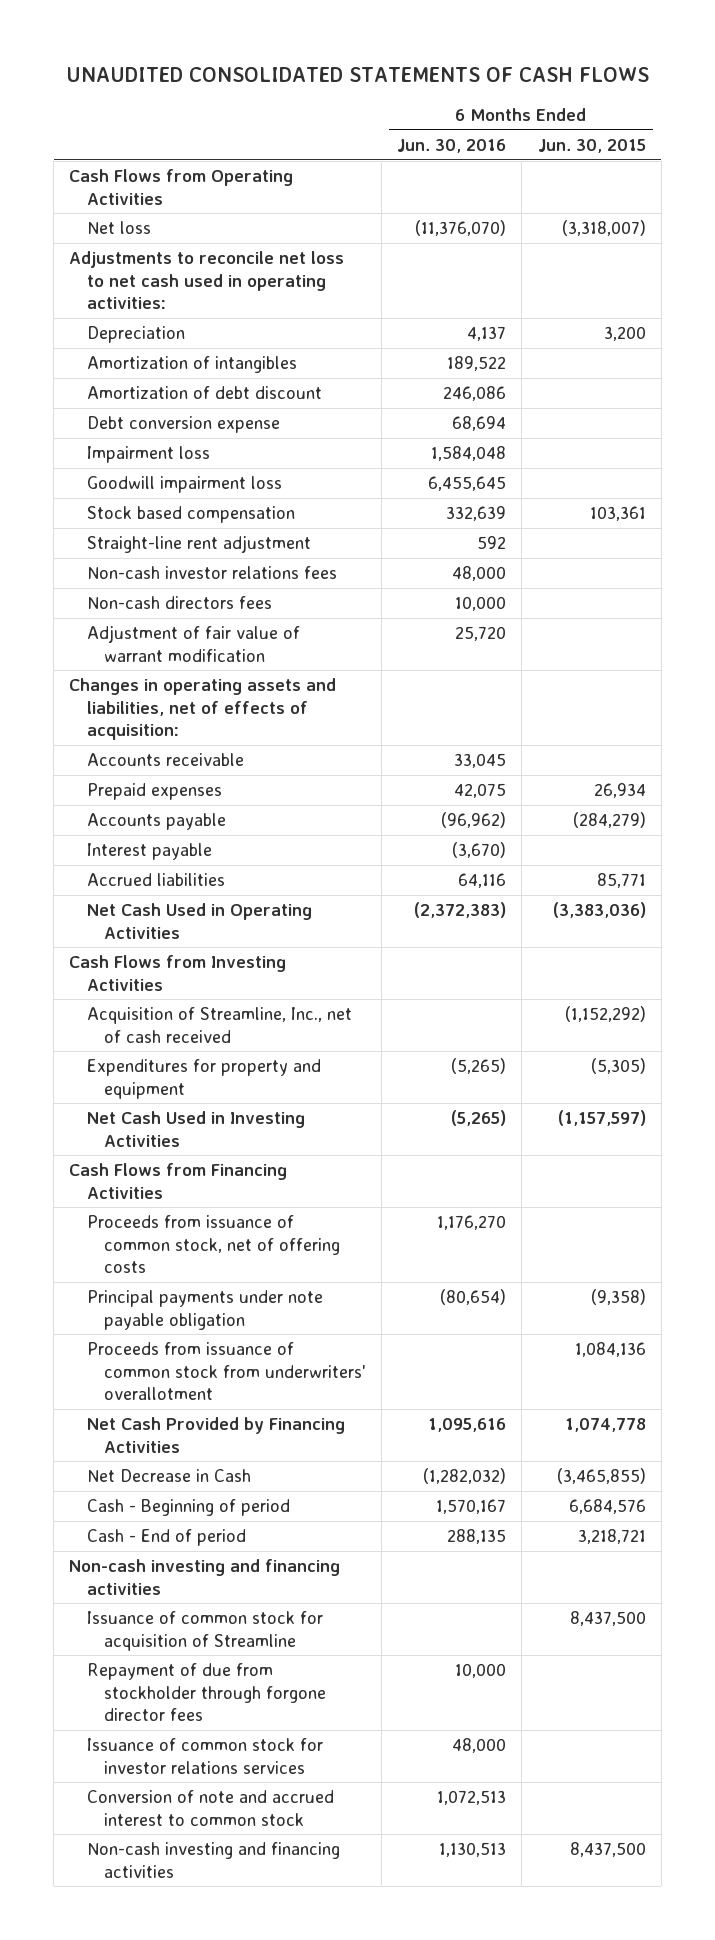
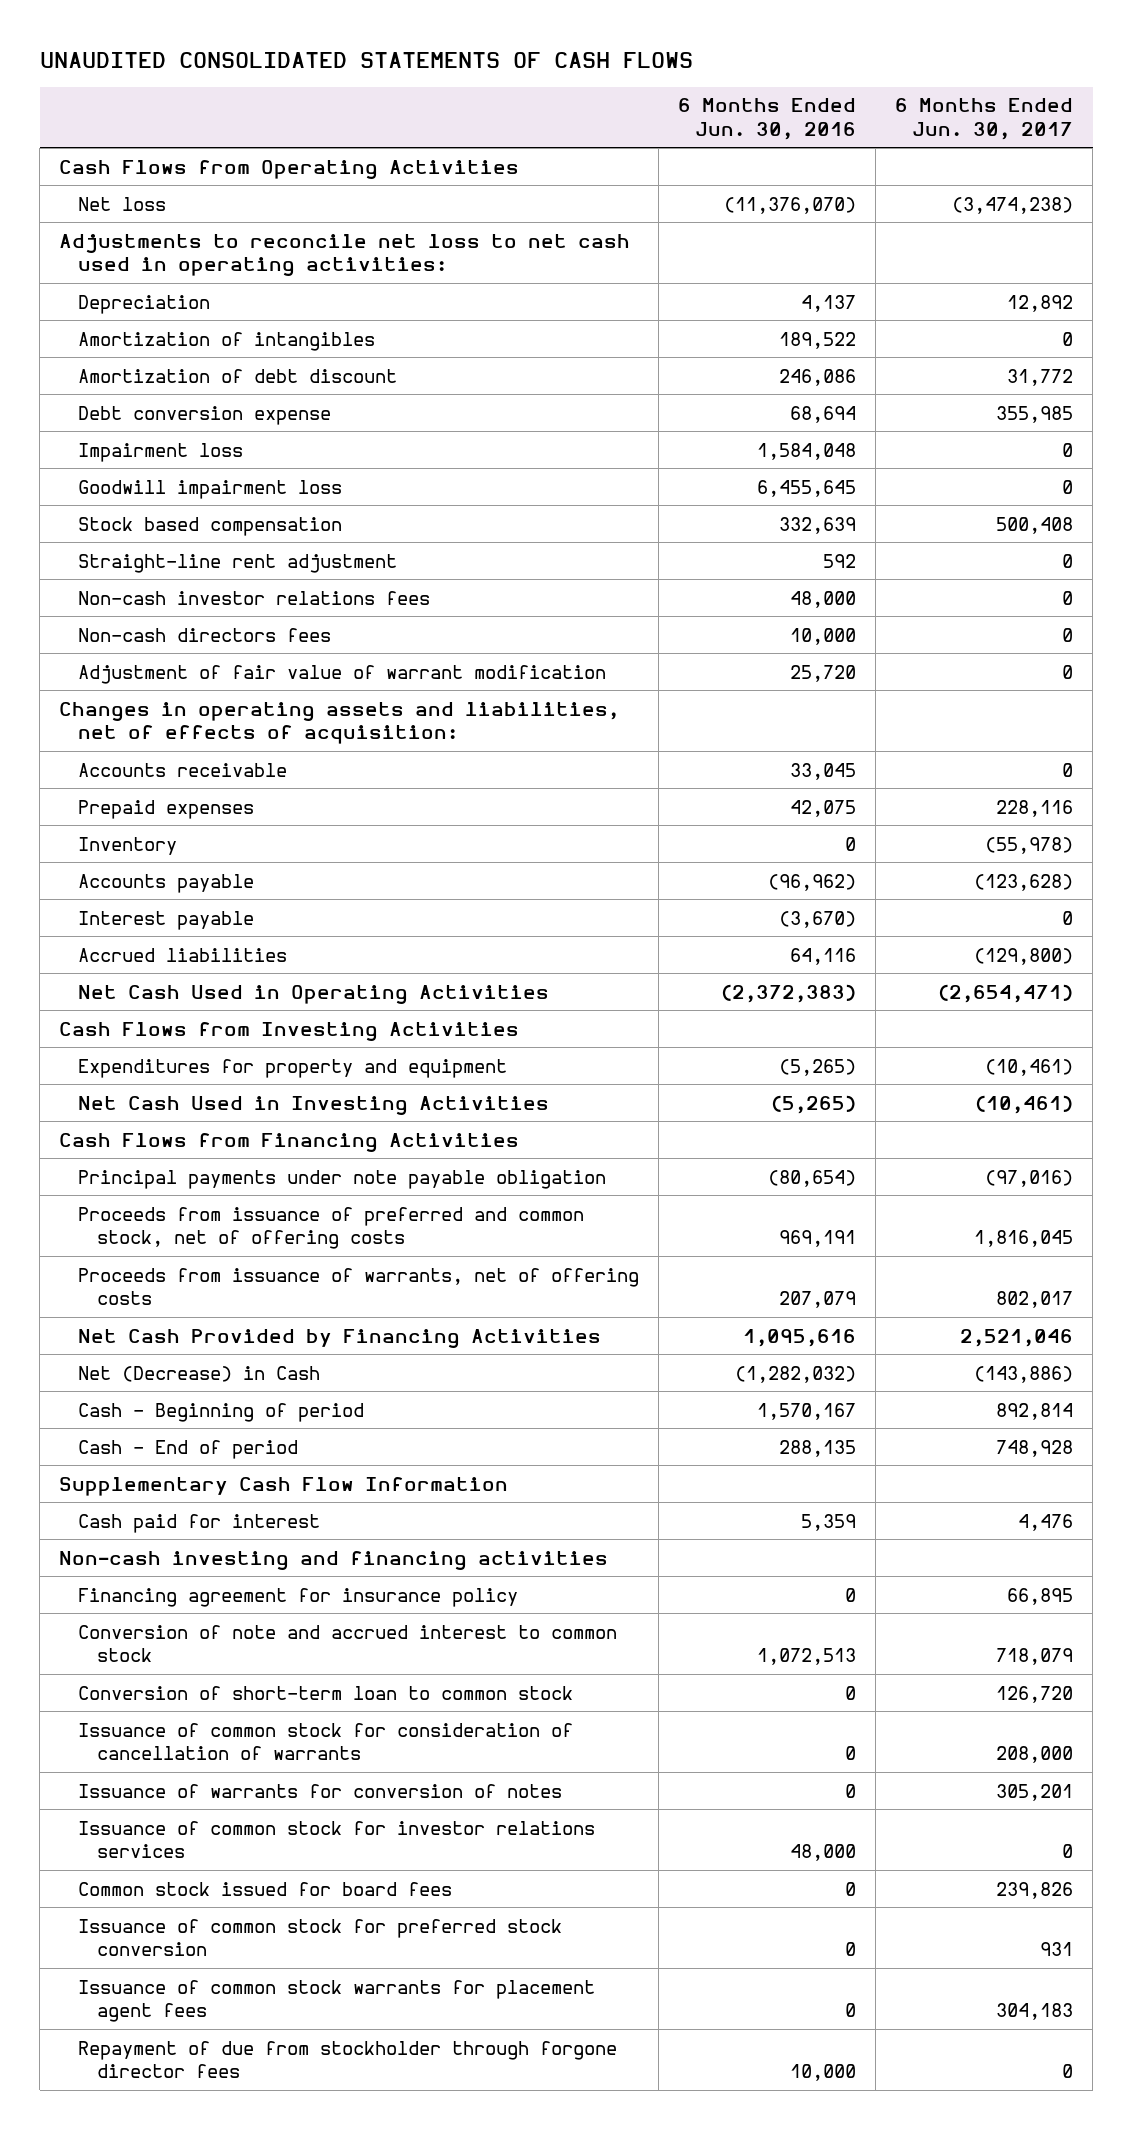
[537,138,646,153] Jun. 30, 2015 -> none
none -> [895,98,1074,140] 6 Months Ended Jun. 30, 2017
none -> [78,836,178,855] Inventory
[86,1007,352,1043] Acquisition of Streamline, Inc., net of cash received -> none
[86,1215,340,1274] Proceeds from issuance of common stock, net of offering costs -> none
[86,1342,366,1401] Proceeds from issuance of common stock from underwriters' overallotment -> none
none -> [78,1206,585,1250] Proceeds from issuance of preferred and common stock, net of offering costs
none -> [78,1267,640,1306] Proceeds from issuance of warrants, net of offering costs
[86,1469,251,1483] Net Decrease in Cash -> [78,1365,321,1382] Net (Decrease) in Cash
none -> [59,1476,509,1496] Supplementary Cash Flow Information
none -> [78,1513,321,1533] Cash paid for interest
[86,1611,323,1651] Issuance of common stock for acquisition of Streamline -> none
none -> [78,1587,519,1607] Financing agreement for insurance policy
[86,1842,340,1878] Non-cash investing and financing activities -> none
none -> [78,1685,574,1700] Conversion of short-term loan to common stock
none -> [78,1722,574,1761] Issuance of common stock for consideration of cancellation of warrants
none -> [78,1783,563,1798] Issuance of warrants for conversion of notes
[86,1738,323,1774] Issuance of common stock for investor relations services -> [78,1820,596,1859] Issuance of common stock for investor relations services
none -> [78,1881,453,1896] Common stock issued for board fees
none -> [78,1918,563,1957] Issuance of common stock for preferred stock conversion
none -> [78,1979,596,2023] Issuance of common stock warrants for placement agent fees
[86,1663,326,1722] Repayment of due from stockholder through forgone director fees -> [78,2040,618,2079] Repayment of due from stockholder through forgone director fees

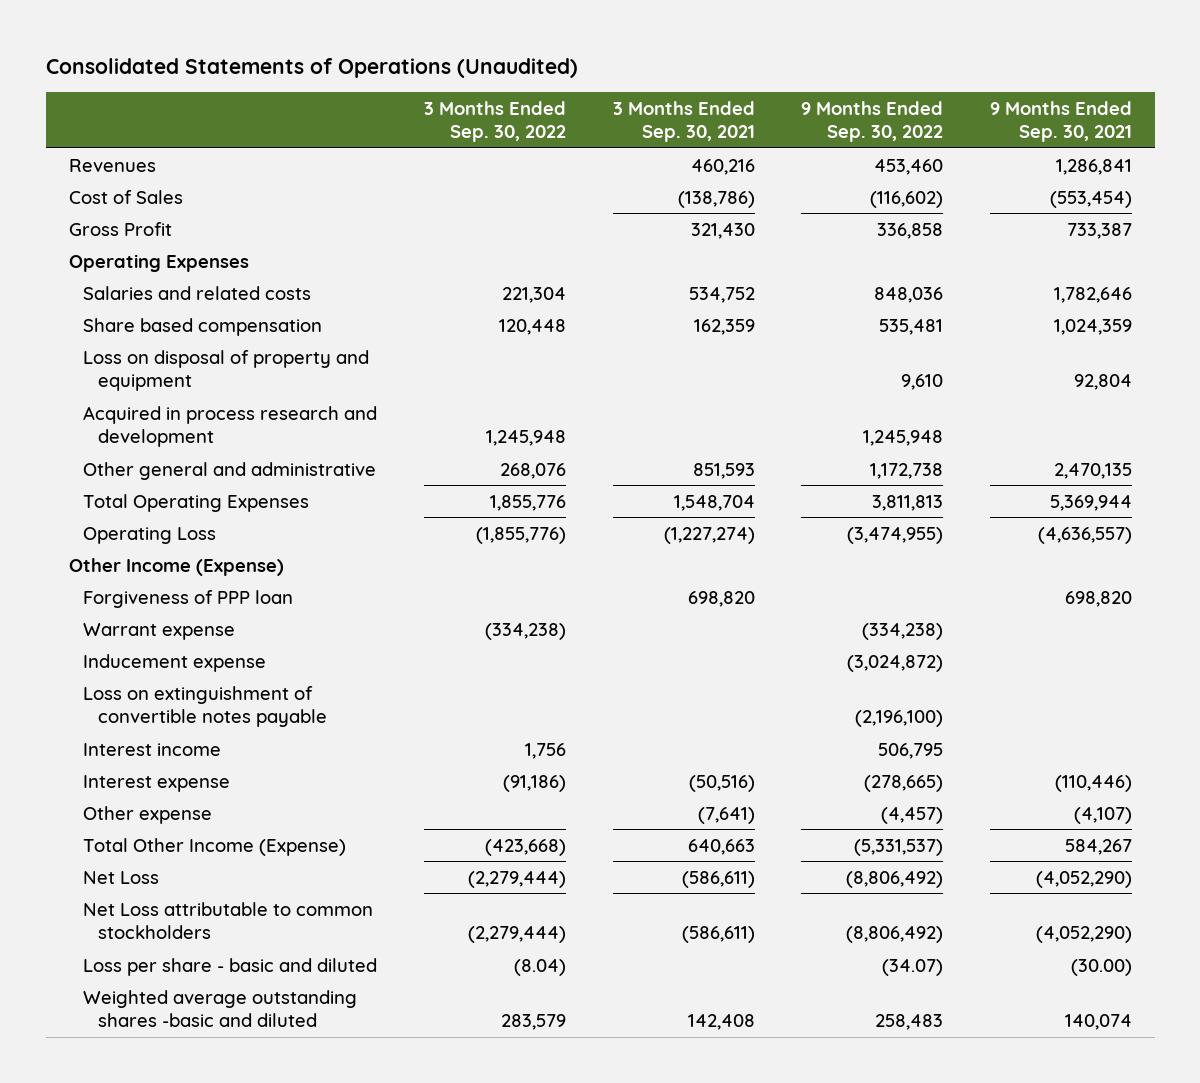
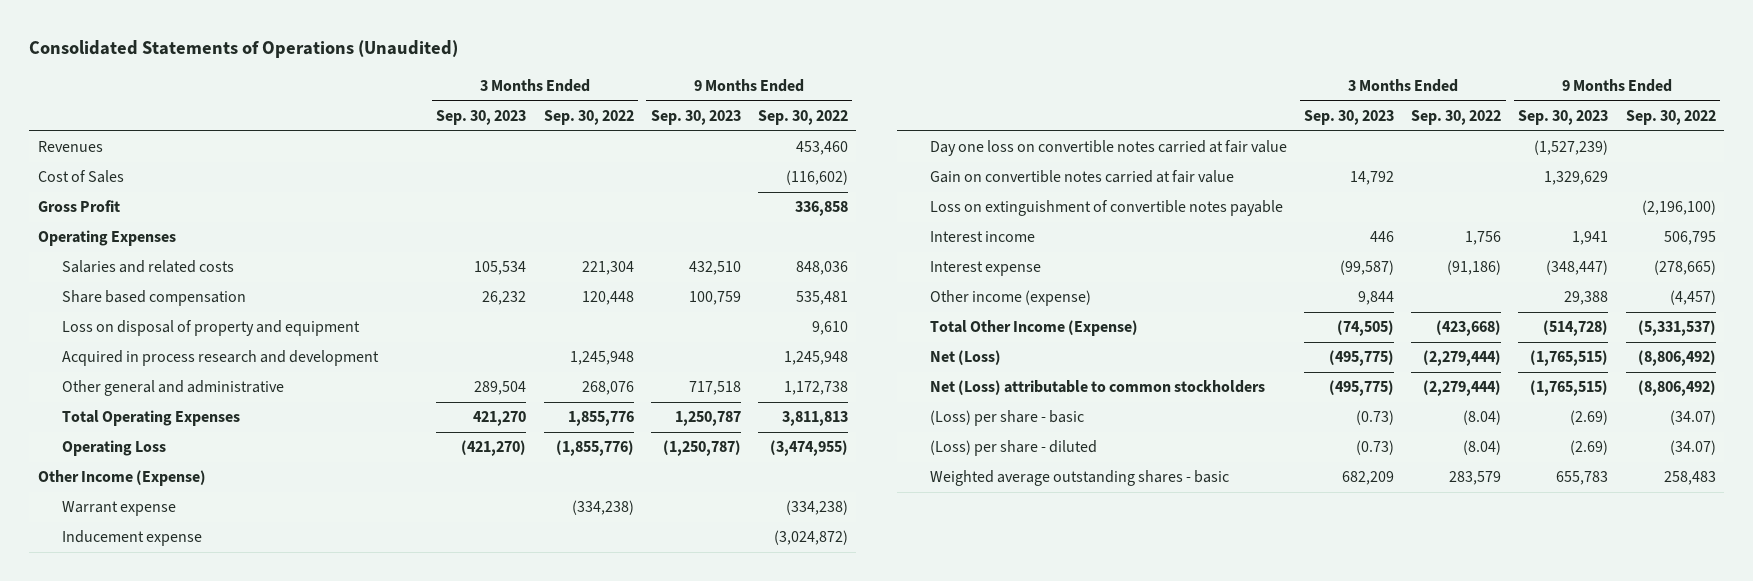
[612,100,755,143] 3 Months Ended Sep. 30, 2021 -> none
[989,100,1132,143] 9 Months Ended Sep. 30, 2021 -> none
none -> [436,109,527,125] Sep. 30, 2023
none -> [650,109,741,125] Sep. 30, 2023
[83,589,294,608] Forgiveness of PPP loan -> none
none -> [930,140,1288,157] Day one loss on convertible notes carried at fair value
none -> [930,170,1235,184] Gain on convertible notes carried at fair value
[83,805,213,824] Other expense -> [930,290,1092,307] Other income (expense)
[83,870,160,884] Net Loss -> [930,350,1002,366] Net (Loss)
[83,901,374,940] Net Loss attributable to common stockholders -> [930,380,1266,396] Net (Loss) attributable to common stockholders
[83,957,378,976] Loss per share - basic and diluted -> [930,410,1085,427] (Loss) per share - basic
none -> [930,440,1098,457] (Loss) per share - diluted
[83,989,358,1028] Weighted average outstanding shares -basic and diluted -> [930,470,1230,487] Weighted average outstanding shares - basic

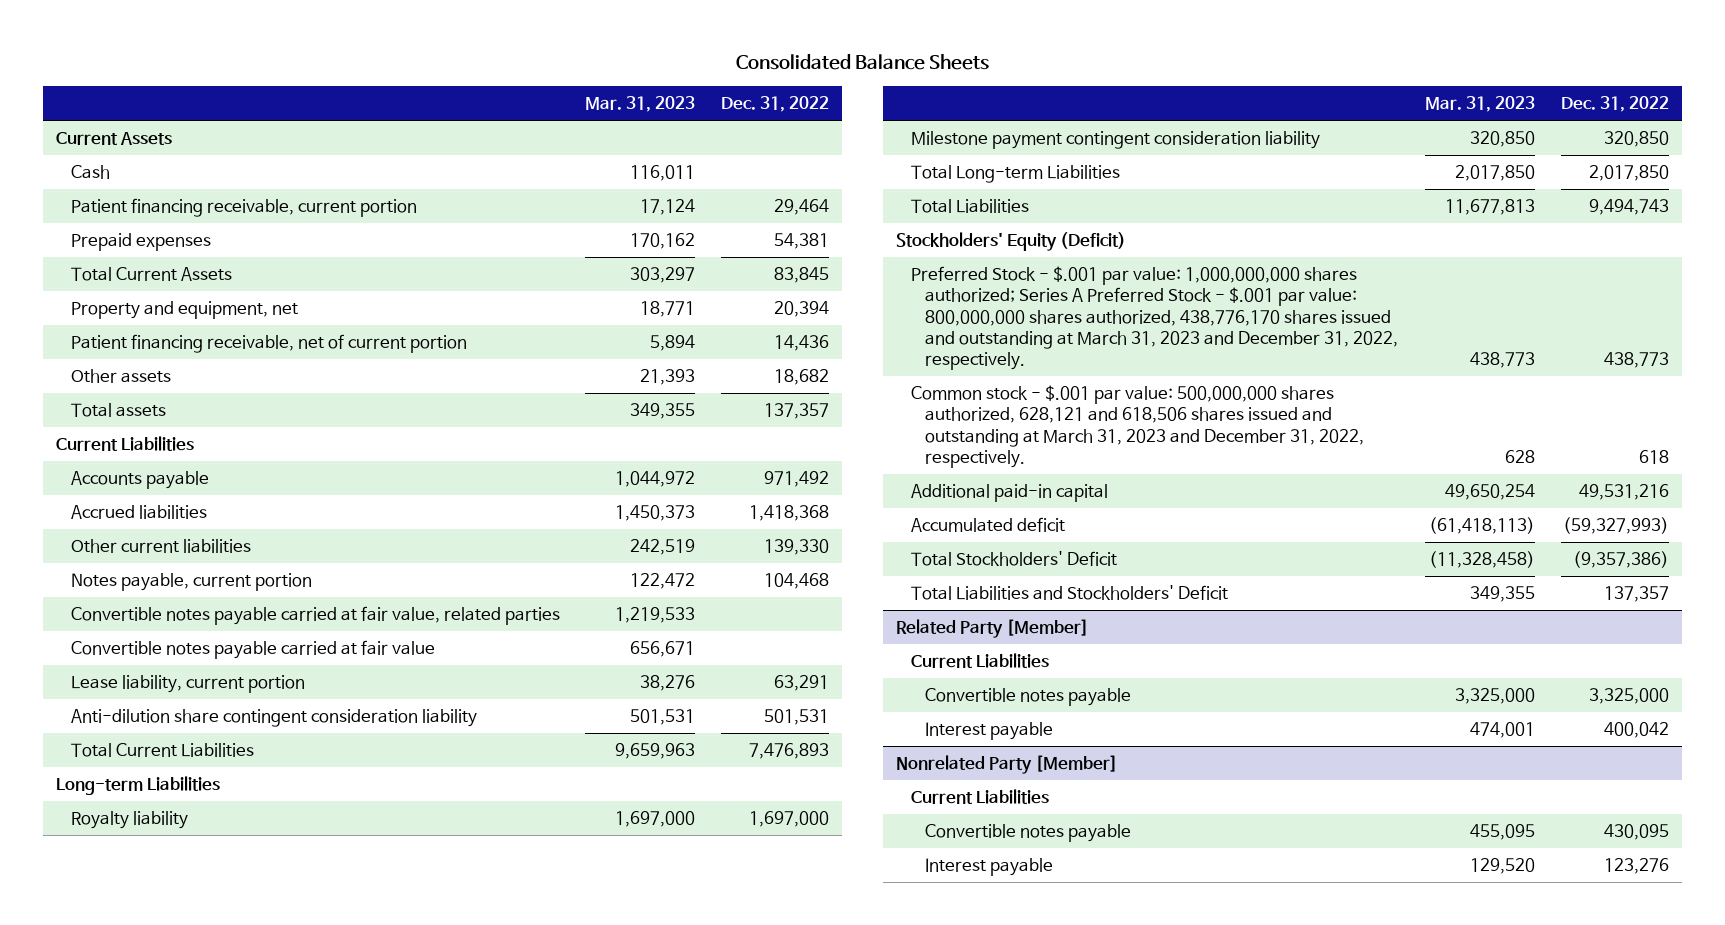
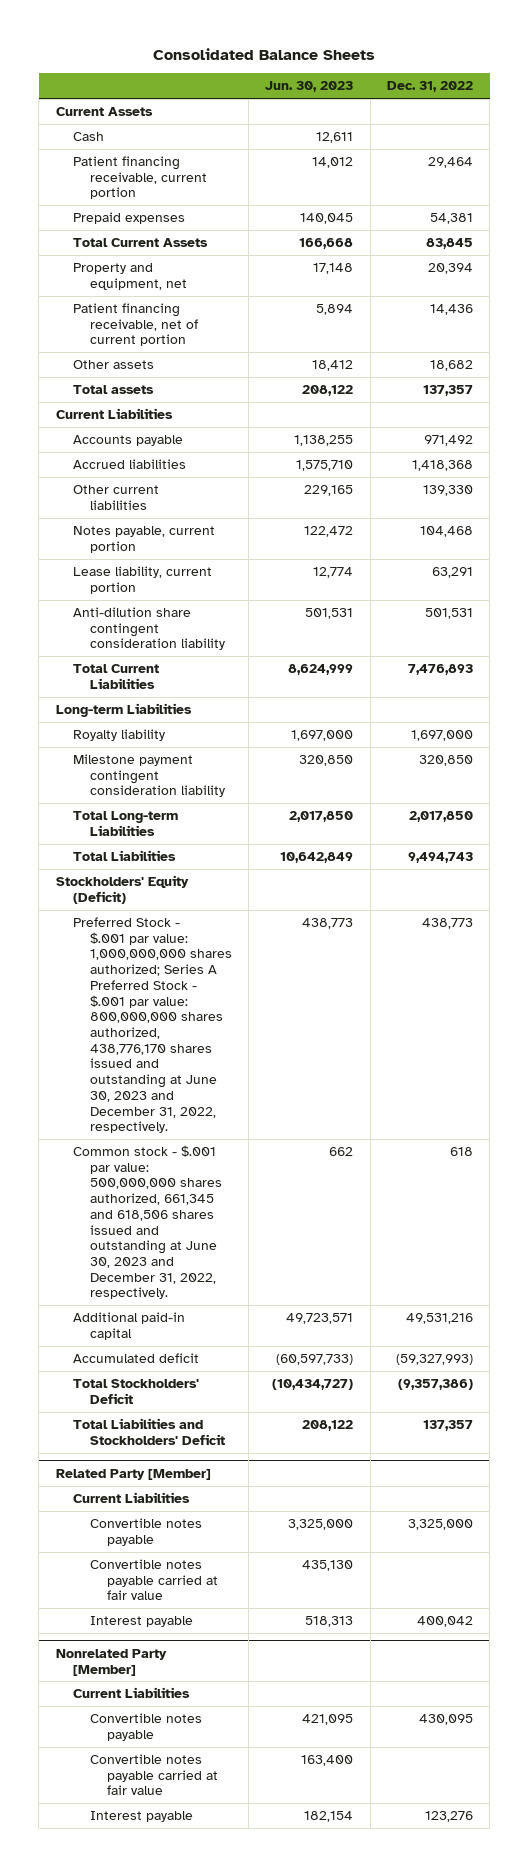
[585,95,696,112] Mar. 31, 2023 -> none
none -> [265,81,354,93] Jun. 30, 2023
[70,606,560,626] Convertible notes payable carried at fair value, related parties -> none
[70,640,435,660] Convertible notes payable carried at fair value -> none
[910,266,1399,370] Preferred Stock - $.001 par value: 1,000,000,000 shares authorized; Series A Preferred Stock - $.001 par value: 800,000,000 shares authorized, 438,776,170 shares issued and outstanding at March 31, 2023 and December 31, 2022, respectively. -> [72,917,232,1134] Preferred Stock - $.001 par value: 1,000,000,000 shares authorized; Series A Preferred Stock - $.001 par value: 800,000,000 shares authorized, 438,776,170 shares issued and outstanding at June 30, 2023 and December 31, 2022, respectively.
[910,385,1365,468] Common stock - $.001 par value: 500,000,000 shares authorized, 628,121 and 618,506 shares issued and outstanding at March 31, 2023 and December 31, 2022, respectively. -> [72,1145,222,1300] Common stock - $.001 par value: 500,000,000 shares authorized, 661,345 and 618,506 shares issued and outstanding at June 30, 2023 and December 31, 2022, respectively.
none -> [89,1559,218,1601] Convertible notes payable carried at fair value
none -> [89,1754,218,1796] Convertible notes payable carried at fair value

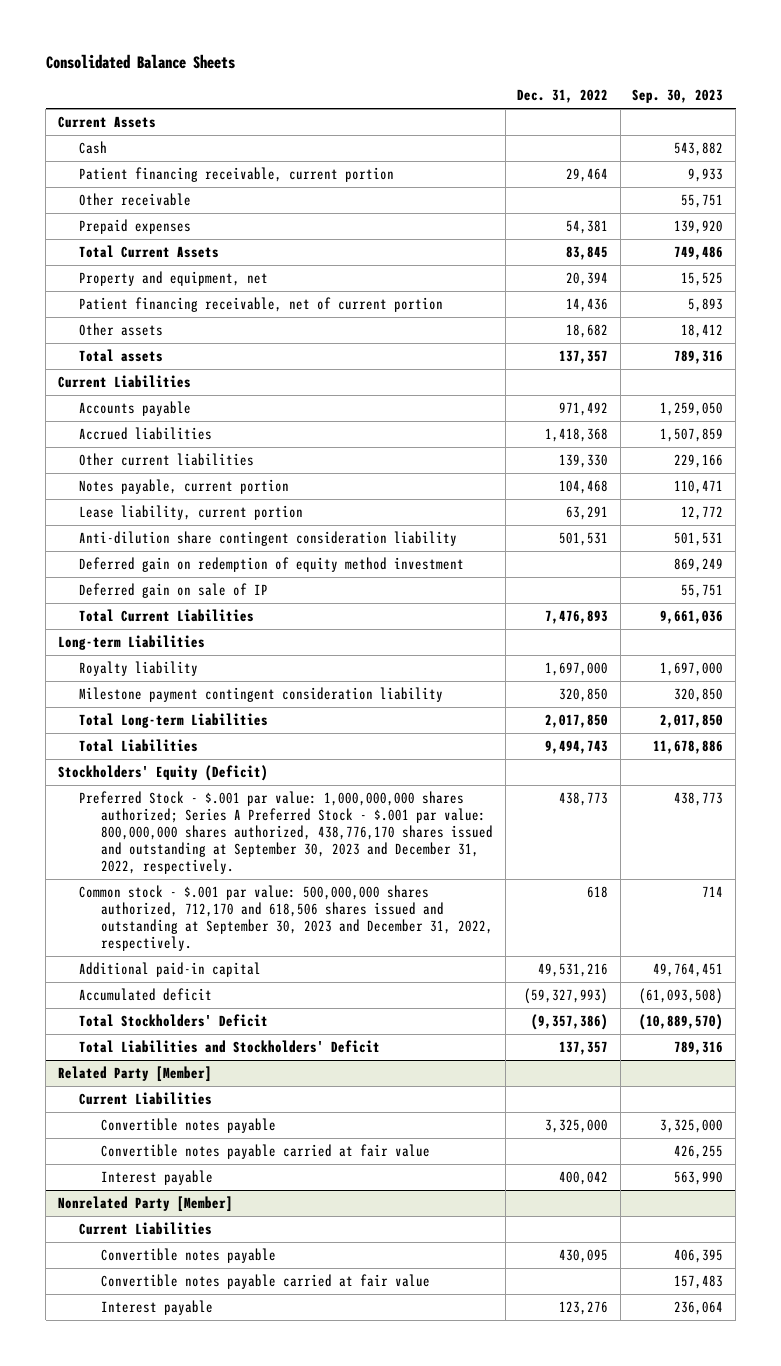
[265,81,354,93] Jun. 30, 2023 -> none
none -> [632,89,724,104] Sep. 30, 2023
none -> [79,192,192,206] Other receivable
none -> [79,556,465,572] Deferred gain on redemption of equity method investment
none -> [79,582,269,598] Deferred gain on sale of IP
[72,917,232,1134] Preferred Stock - $.001 par value: 1,000,000,000 shares authorized; Series A Preferred Stock - $.001 par value: 800,000,000 shares authorized, 438,776,170 shares issued and outstanding at June 30, 2023 and December 31, 2022, respectively. -> [79,790,494,875] Preferred Stock - $.001 par value: 1,000,000,000 shares authorized; Series A Preferred Stock - $.001 par value: 800,000,000 shares authorized, 438,776,170 shares issued and outstanding at September 30, 2023 and December 31, 2022, respectively.
[72,1145,222,1300] Common stock - $.001 par value: 500,000,000 shares authorized, 661,345 and 618,506 shares issued and outstanding at June 30, 2023 and December 31, 2022, respectively. -> [79,884,494,952] Common stock - $.001 par value: 500,000,000 shares authorized, 712,170 and 618,506 shares issued and outstanding at September 30, 2023 and December 31, 2022, respectively.

